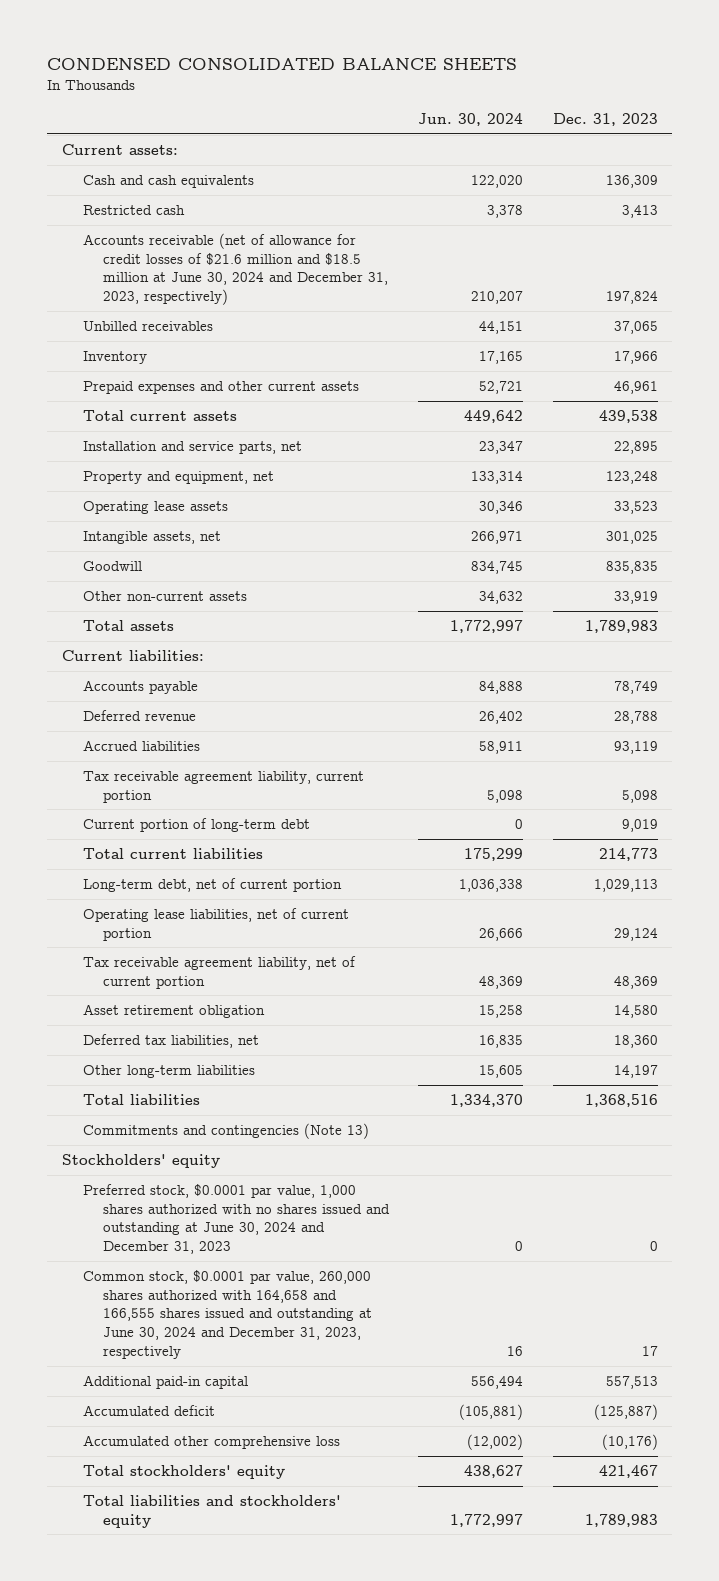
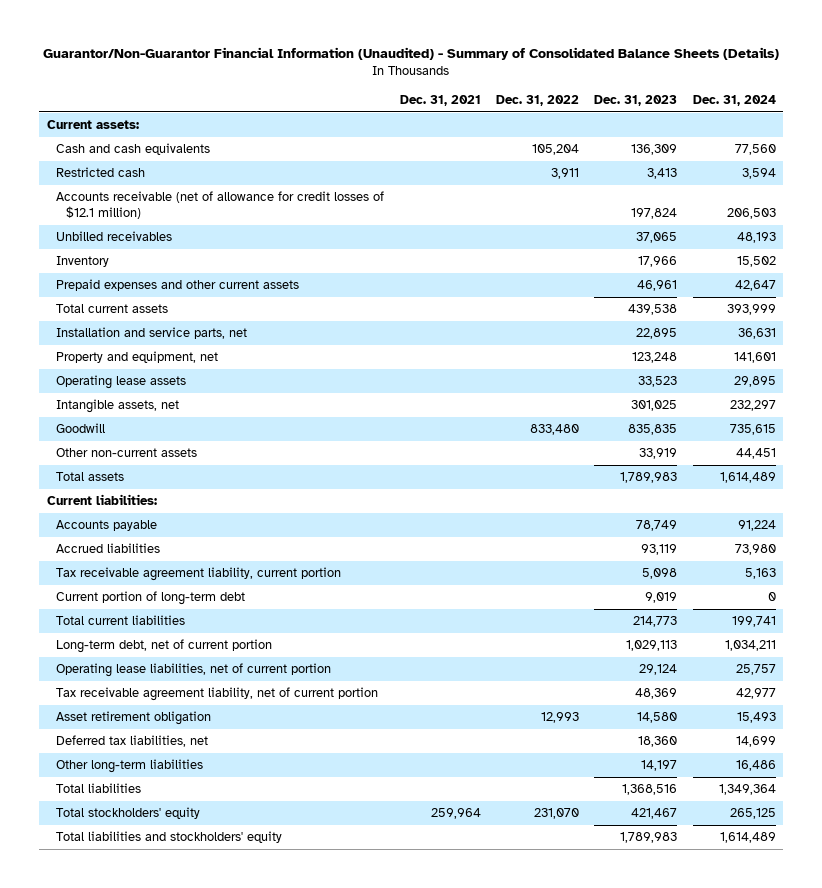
[47,57,518,70] CONDENSED CONSOLIDATED BALANCE SHEETS -> [43,47,780,61] Guarantor/Non-Guarantor Financial Information (Unaudited) - Summary of Consolidated Balance Sheets (Details)
[418,113,524,127] Jun. 30, 2024 -> none
none -> [399,94,481,106] Dec. 31, 2021
none -> [495,94,579,106] Dec. 31, 2022
none -> [692,94,776,106] Dec. 31, 2024
[82,232,389,306] Accounts receivable (net of allowance for credit losses of $21.6 million and $18.5 million at June 30, 2024 and December 31, 2023, respectively) -> [56,191,385,219] Accounts receivable (net of allowance for credit losses of $12.1 million)
[82,709,196,721] Deferred revenue -> none
[82,1122,369,1139] Commitments and contingencies (Note 13) -> none
[61,1153,220,1168] Stockholders' equity -> none
[82,1183,391,1255] Preferred stock, $0.0001 par value, 1,000 shares authorized with no shares issued and outstanding at June 30, 2024 and December 31, 2023 -> none
[82,1269,373,1360] Common stock, $0.0001 par value, 260,000 shares authorized with 164,658 and 166,555 shares issued and outstanding at June 30, 2024 and December 31, 2023, respectively -> none
[82,1374,248,1389] Additional paid-in capital -> none
[82,1404,215,1416] Accumulated deficit -> none
[82,1434,340,1449] Accumulated other comprehensive loss -> none

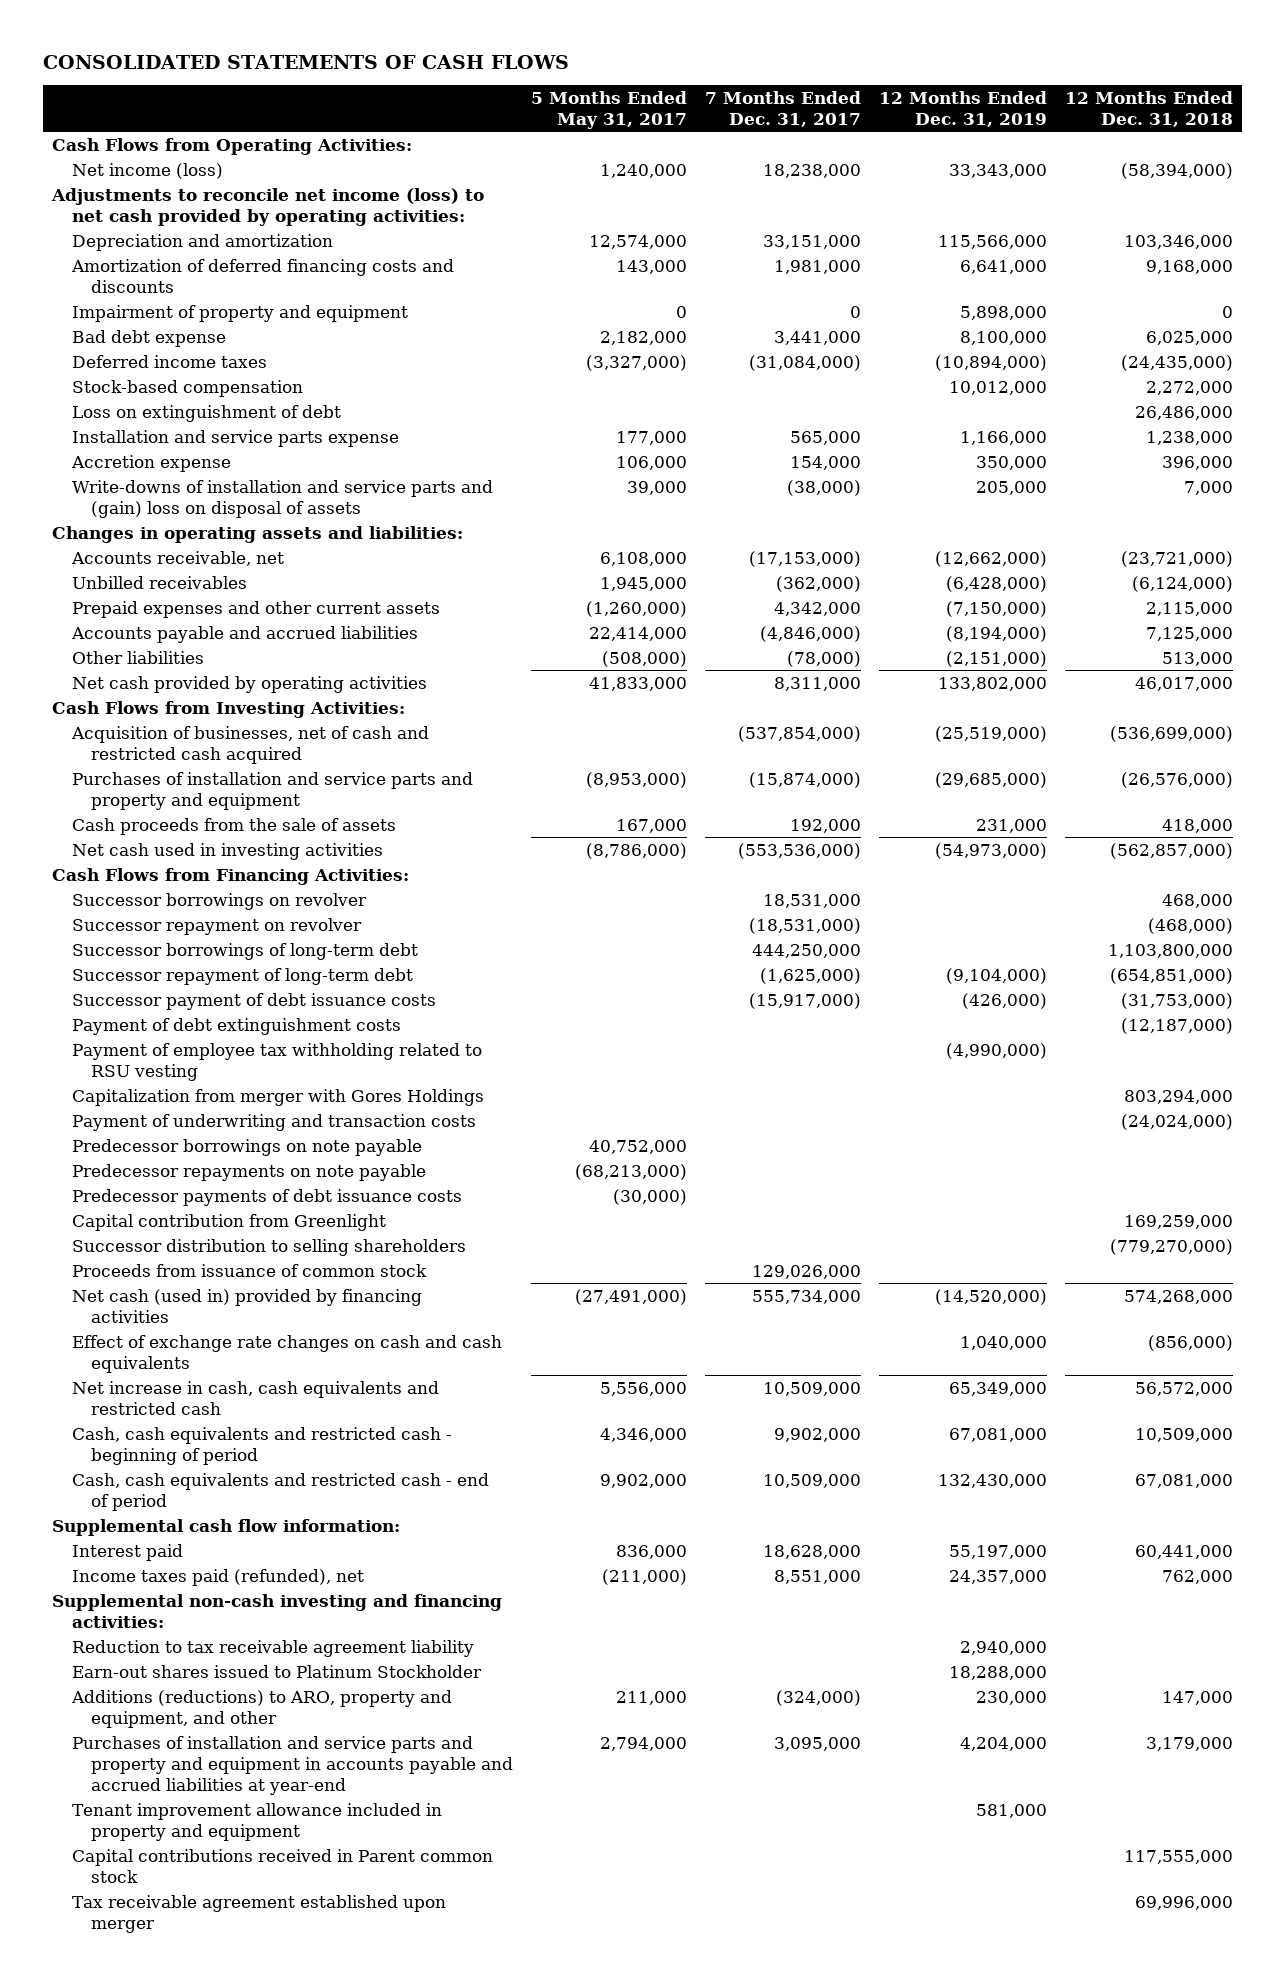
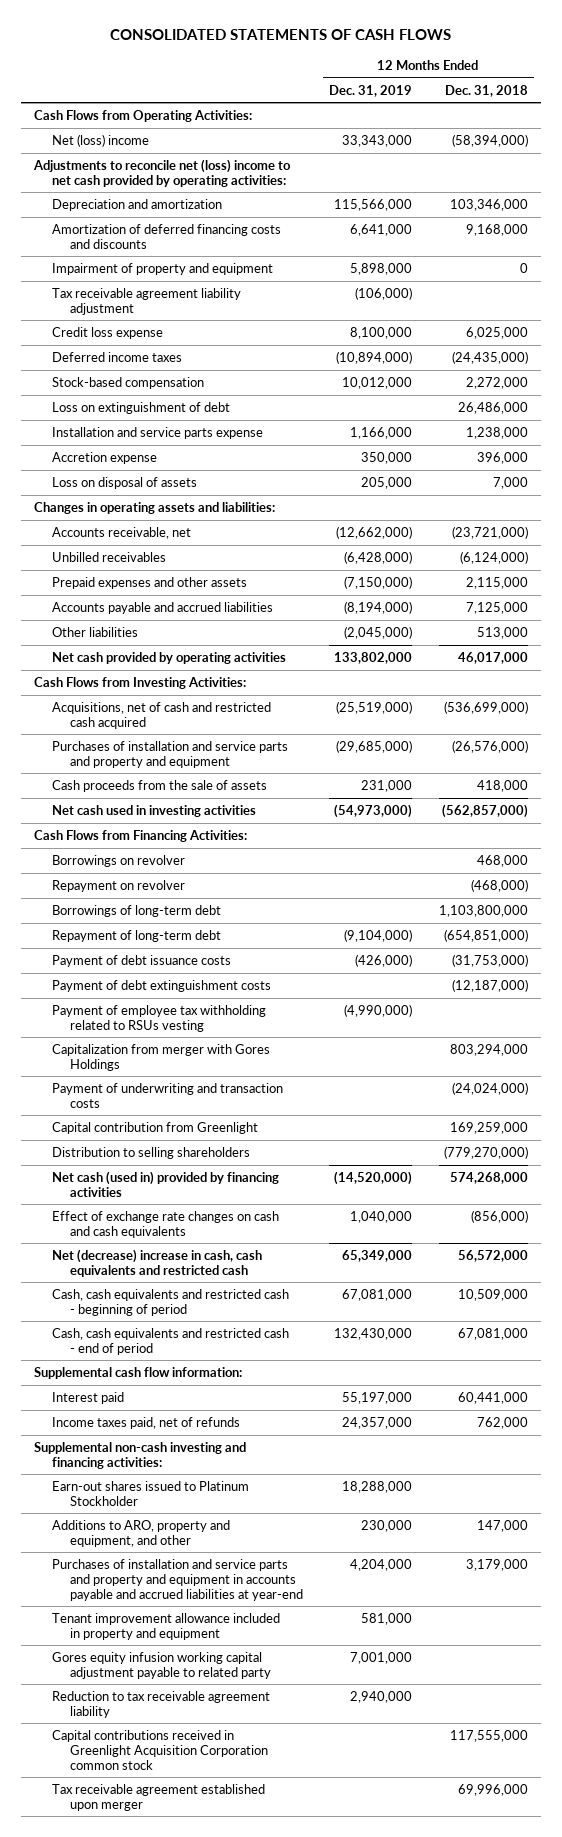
[531,90,688,129] 5 Months Ended May 31, 2017 -> none
[705,90,862,127] 7 Months Ended Dec. 31, 2017 -> none
[71,162,223,179] Net income (loss) -> [51,133,149,147] Net (loss) income
[51,187,485,226] Adjustments to reconcile net income (loss) to net cash provided by operating activities: -> [32,158,291,187] Adjustments to reconcile net (loss) income to net cash provided by operating activities:
none -> [51,287,241,315] Tax receivable agreement liability adjustment
[71,329,226,347] Bad debt expense -> [51,326,163,339] Credit loss expense
[71,479,493,518] Write-downs of installation and service parts and (gain) loss on disposal of assets -> [51,476,197,489] Loss on disposal of assets
[71,600,440,618] Prepaid expenses and other current assets -> [51,576,247,589] Prepaid expenses and other assets
[946,650,1048,667] (2,151,000) -> [344,625,413,639] (2,045,000)
[70,725,429,764] Acquisition of businesses, net of cash and restricted cash acquired -> [51,701,271,729] Acquisitions, net of cash and restricted cash acquired
[71,892,367,910] Successor borrowings on revolver -> [51,854,185,867] Borrowings on revolver
[71,917,362,935] Successor repayment on revolver -> [51,879,185,892] Repayment on revolver
[71,942,418,960] Successor borrowings of long-term debt -> [51,904,221,917] Borrowings of long-term debt
[71,967,413,985] Successor repayment of long-term debt -> [51,929,221,942] Repayment of long-term debt
[71,992,436,1010] Successor payment of debt issuance costs -> [51,954,231,967] Payment of debt issuance costs
[71,1042,482,1081] Payment of employee tax withholding related to RSU vesting -> [51,1004,266,1032] Payment of employee tax withholding related to RSUs vesting
[71,1138,422,1156] Predecessor borrowings on note payable -> none
[71,1163,426,1181] Predecessor repayments on note payable -> none
[71,1188,462,1206] Predecessor payments of debt issuance costs -> none
[71,1263,427,1277] Proceeds from issuance of common stock -> none
[71,1238,466,1256] Successor distribution to selling shareholders -> [51,1146,250,1159] Distribution to selling shareholders
[71,1380,439,1415] Net increase in cash, cash equivalents and restricted cash -> [51,1248,262,1277] Net (decrease) increase in cash, cash equivalents and restricted cash
[71,1568,364,1586] Income taxes paid (refunded), net -> [51,1416,240,1429] Income taxes paid, net of refunds
[70,1689,452,1728] Additions (reductions) to ARO, property and equipment, and other -> [51,1519,230,1547] Additions to ARO, property and equipment, and other
none -> [51,1651,271,1679] Gores equity infusion working capital adjustment payable to related party
[71,1639,474,1657] Reduction to tax receivable agreement liability -> [51,1690,270,1718] Reduction to tax receivable agreement liability
[71,1848,493,1883] Capital contributions received in Parent common stock -> [51,1729,268,1770] Capital contributions received in Greenlight Acquisition Corporation common stock

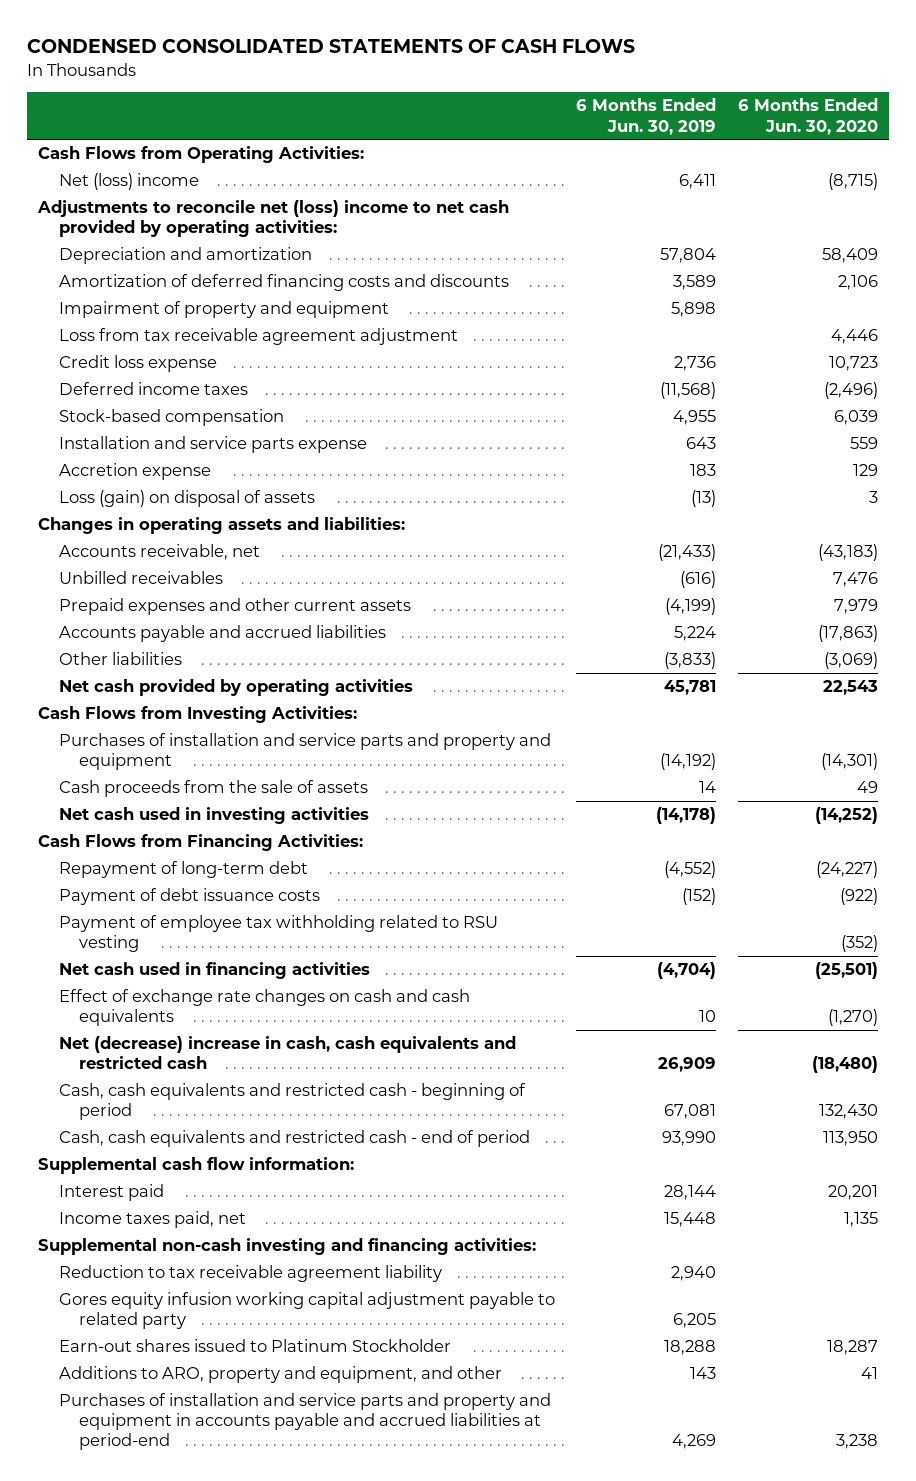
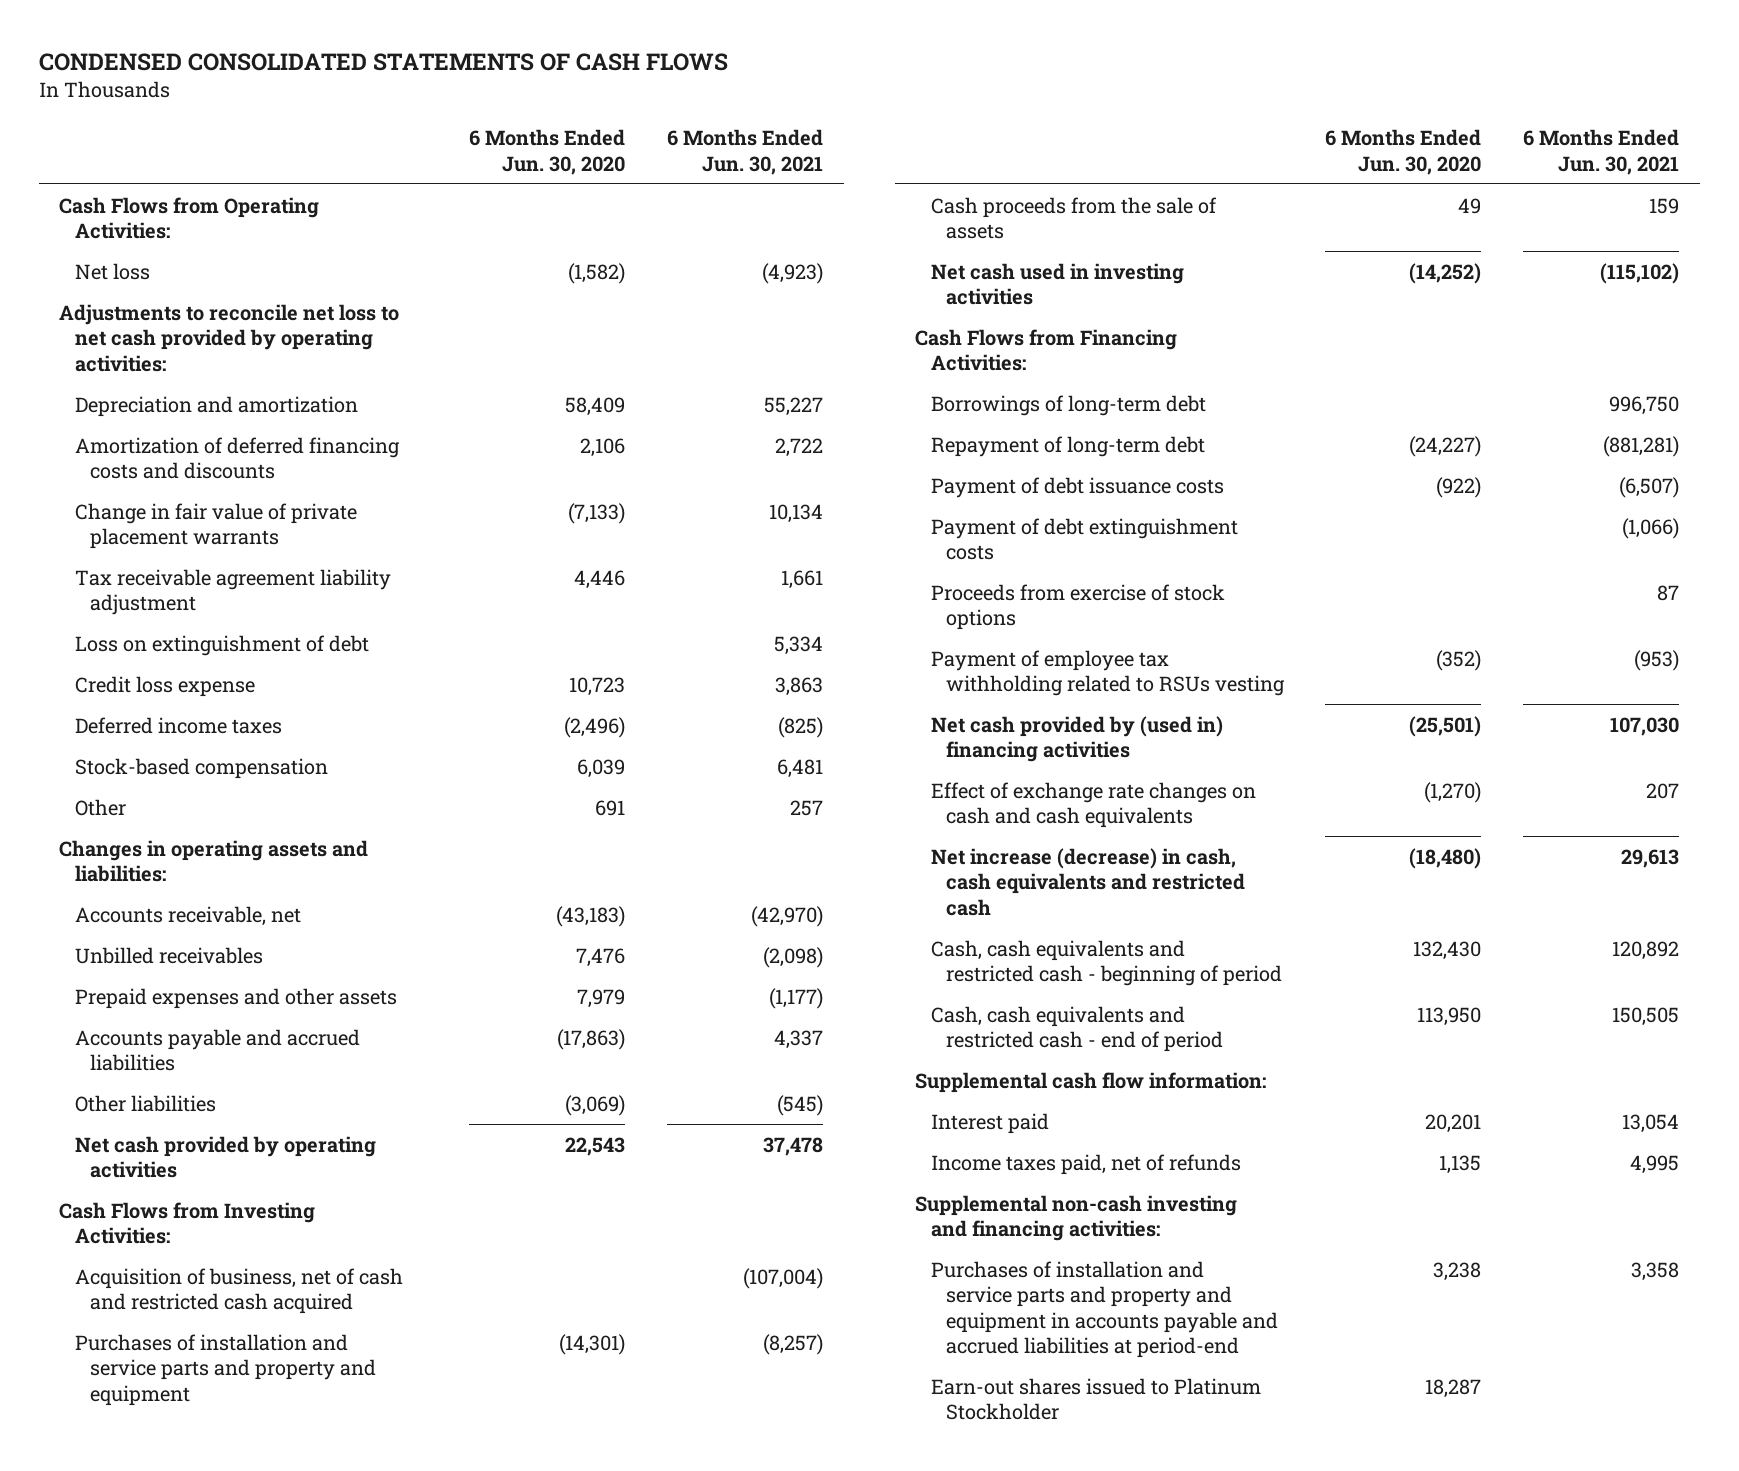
[576,98,717,135] 6 Months Ended Jun. 30, 2019 -> none
none -> [667,129,824,175] 6 Months Ended Jun. 30, 2021
[58,173,199,191] Net (loss) income -> [74,262,150,280] Net loss
[827,173,878,191] (8,715) -> [568,262,626,284] (1,582)
[37,200,510,238] Adjustments to reconcile net (loss) income to net cash provided by operating activities: -> [59,303,400,372] Adjustments to reconcile net loss to net cash provided by operating activities:
[58,301,389,319] Impairment of property and equipment -> none
none -> [74,502,357,550] Change in fair value of private placement warrants
[58,328,458,346] Loss from tax receivable agreement adjustment -> [74,568,391,616] Tax receivable agreement liability adjustment
none -> [74,634,369,656] Loss on extinguishment of debt
[58,436,367,454] Installation and service parts expense -> none
[58,463,211,481] Accretion expense -> none
[58,490,315,508] Loss (gain) on disposal of assets -> none
none -> [74,798,126,816] Other
[58,598,411,616] Prepaid expenses and other current assets -> [74,987,397,1009] Prepaid expenses and other assets
none -> [74,1267,403,1315] Acquisition of business, net of cash and restricted cash acquired
none -> [930,394,1206,416] Borrowings of long-term debt
none -> [930,517,1238,561] Payment of debt extinguishment costs
none -> [930,583,1225,631] Proceeds from exercise of stock options
[58,915,498,953] Payment of employee tax withholding related to RSU vesting -> [930,649,1285,697] Payment of employee tax withholding related to RSUs vesting
[58,962,370,980] Net cash used in financing activities -> [930,715,1223,763] Net cash provided by (used in) financing activities
[58,1036,516,1070] Net (decrease) increase in cash, cash equivalents and restricted cash -> [930,847,1245,916] Net increase (decrease) in cash, cash equivalents and restricted cash
[58,1211,246,1229] Income taxes paid, net -> [930,1153,1241,1175] Income taxes paid, net of refunds
[58,1265,442,1283] Reduction to tax receivable agreement liability -> none
[58,1292,555,1330] Gores equity infusion working capital adjustment payable to related party -> none
[58,1366,502,1384] Additions to ARO, property and equipment, and other -> none
[58,1339,451,1353] Earn-out shares issued to Platinum Stockholder -> [930,1377,1261,1421] Earn-out shares issued to Platinum Stockholder

